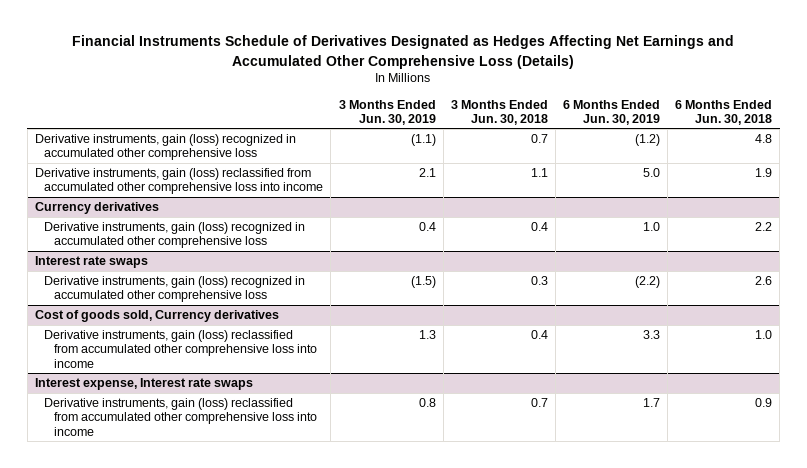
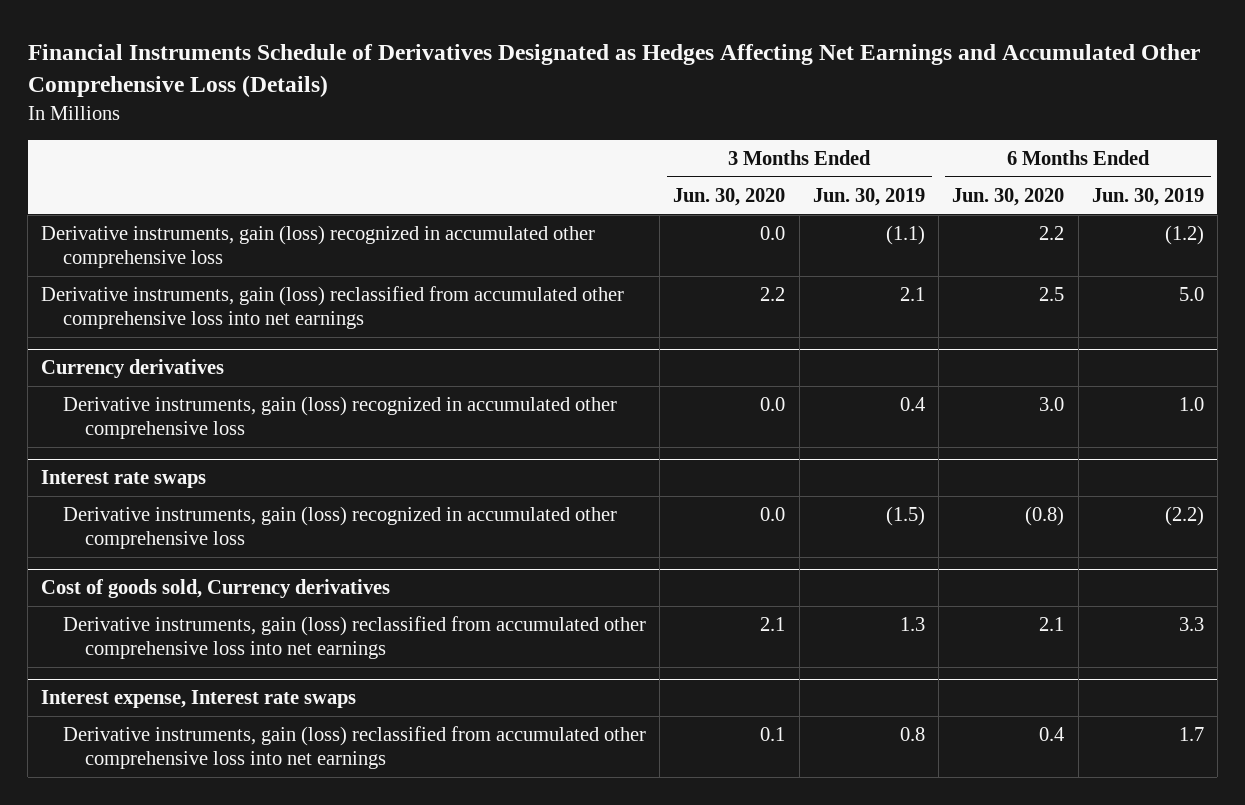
[450,99,548,125] 3 Months Ended Jun. 30, 2018 -> none
[675,99,773,125] 6 Months Ended Jun. 30, 2018 -> none
none -> [673,187,786,206] Jun. 30, 2020
none -> [952,187,1065,206] Jun. 30, 2020
[34,168,324,195] Derivative instruments, gain (loss) reclassified from accumulated other comprehensive loss into income -> [41,286,625,330] Derivative instruments, gain (loss) reclassified from accumulated other comprehensive loss into net earnings
[44,330,317,368] Derivative instruments, gain (loss) reclassified from accumulated other comprehensive loss into income -> [63,616,647,660] Derivative instruments, gain (loss) reclassified from accumulated other comprehensive loss into net earnings
[44,398,317,436] Derivative instruments, gain (loss) reclassified from accumulated other comprehensive loss into income -> [63,726,647,770] Derivative instruments, gain (loss) reclassified from accumulated other comprehensive loss into net earnings

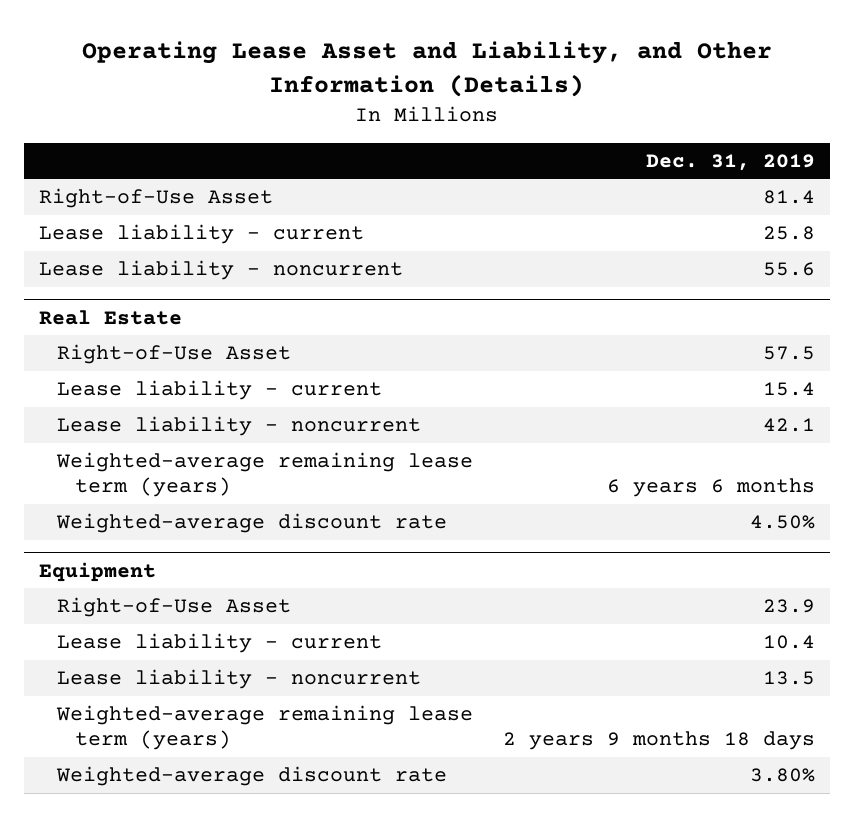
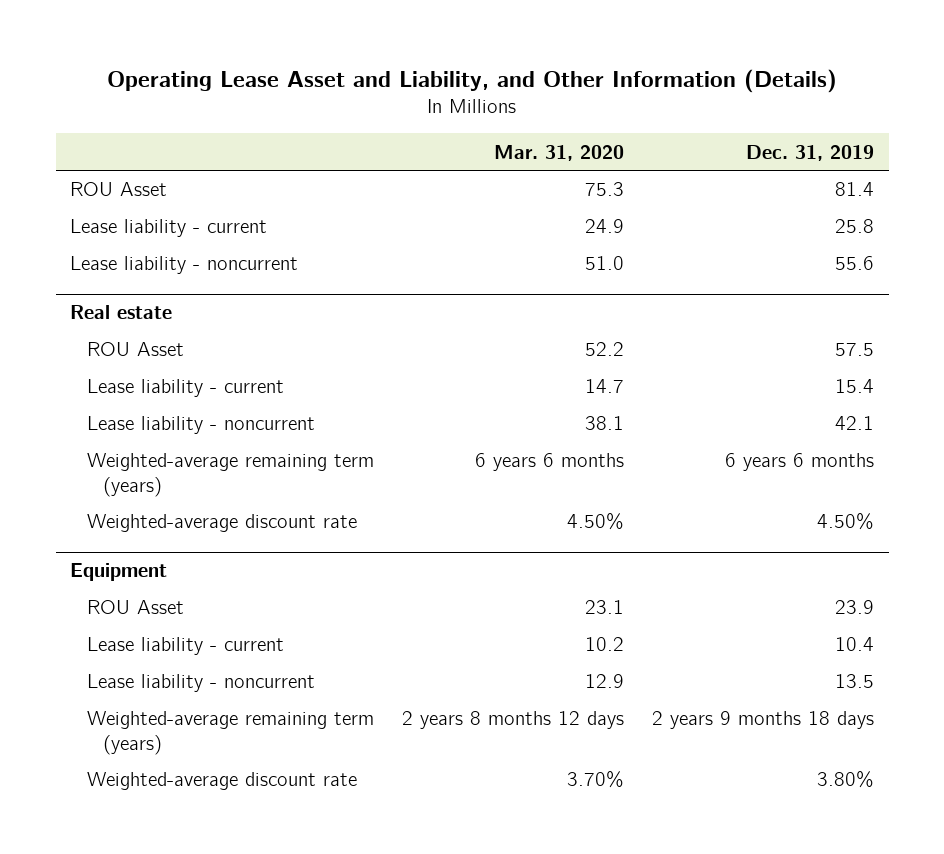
none -> [494,144,625,161] Mar. 31, 2020
[39,188,274,209] Right-of-Use Asset -> [69,182,167,197] ROU Asset
[39,309,183,325] Real Estate -> [69,305,172,320] Real estate
[57,344,292,365] Right-of-Use Asset -> [86,342,184,357] ROU Asset
[56,452,474,498] Weighted-average remaining lease term (years) -> [86,453,374,497] Weighted-average remaining term (years)
[57,597,292,618] Right-of-Use Asset -> [86,600,184,615] ROU Asset
[56,705,474,751] Weighted-average remaining lease term (years) -> [86,711,374,755] Weighted-average remaining term (years)

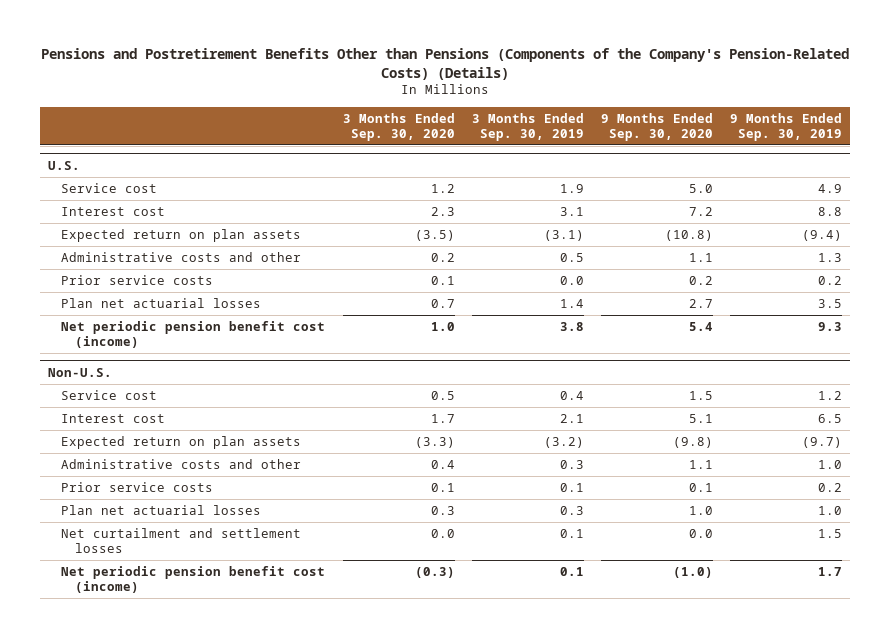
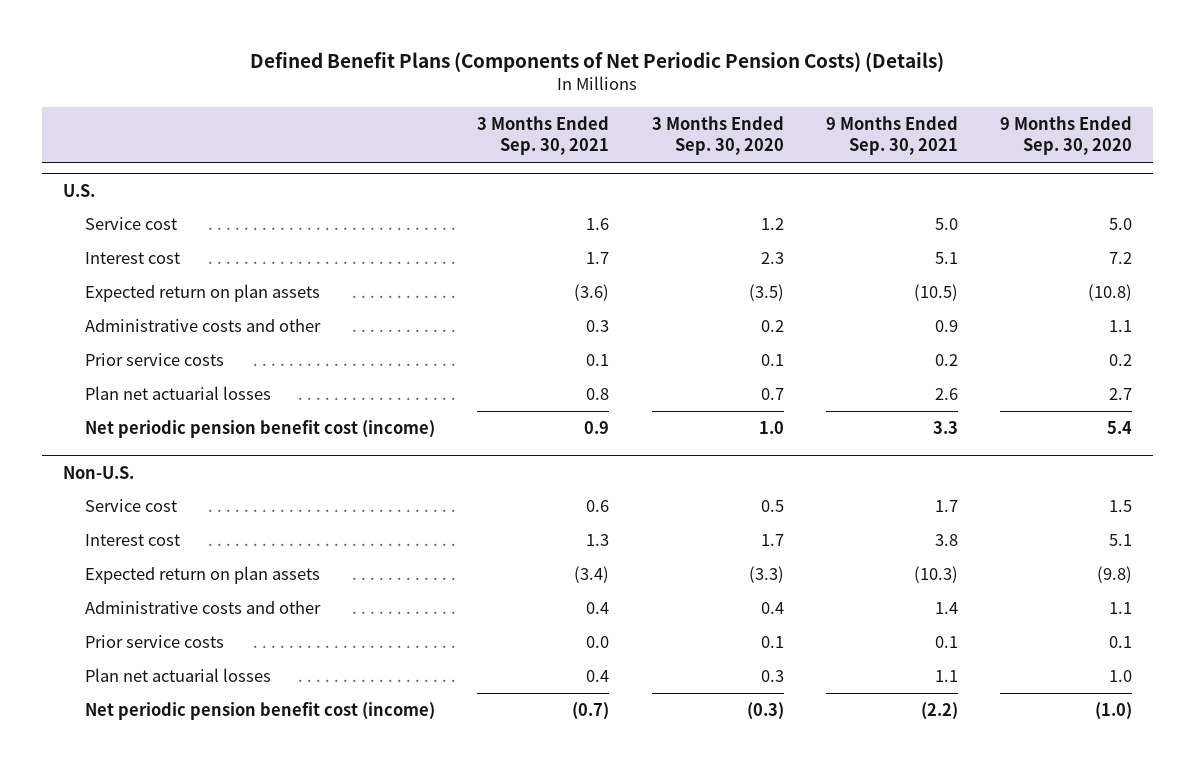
[40,47,849,80] Pensions and Postretirement Benefits Other than Pensions (Components of the Company's Pension-Related Costs) (Details) -> [250,51,945,72] Defined Benefit Plans (Components of Net Periodic Pension Costs) (Details)
[471,112,584,141] 3 Months Ended Sep. 30, 2019 -> none
[729,112,842,141] 9 Months Ended Sep. 30, 2019 -> none
none -> [477,116,610,156] 3 Months Ended Sep. 30, 2021
none -> [825,116,958,156] 9 Months Ended Sep. 30, 2021
[61,528,302,554] Net curtailment and settlement losses -> none

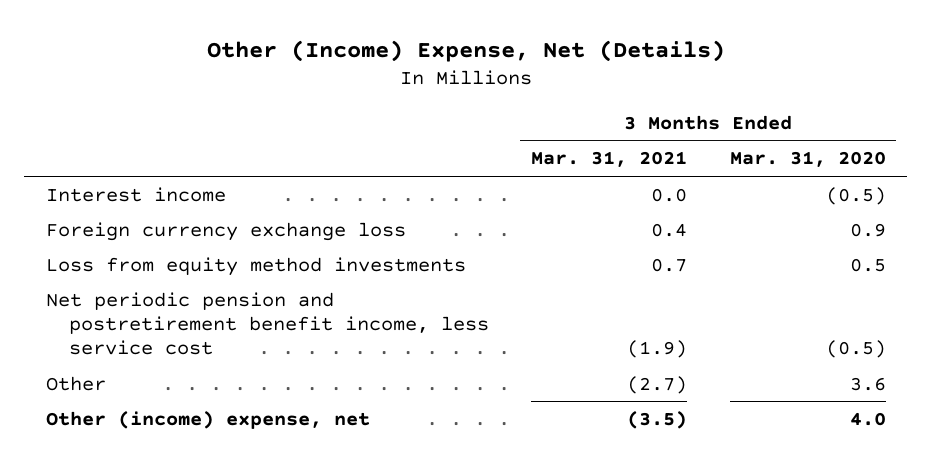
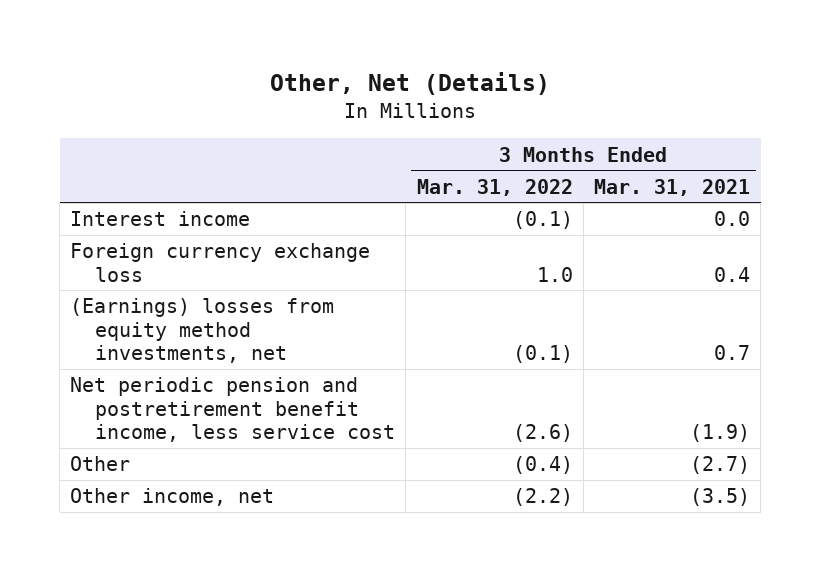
[206,39,725,62] Other (Income) Expense, Net (Details) -> [270,71,551,95] Other, Net (Details)
[729,151,886,168] Mar. 31, 2020 -> none
none -> [416,178,573,196] Mar. 31, 2022
[45,256,466,276] Loss from equity method investments -> [70,298,335,364] (Earnings) losses from equity method investments, net
[45,410,370,429] Other (income) expense, net -> [70,488,275,507] Other income, net

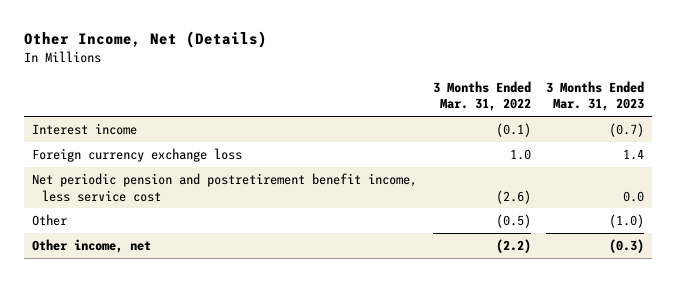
[270,71,551,95] Other, Net (Details) -> [23,30,267,48] Other Income, Net (Details)
[594,178,751,196] Mar. 31, 2021 -> none
none -> [546,80,645,112] 3 Months Ended Mar. 31, 2023
[70,298,335,364] (Earnings) losses from equity method investments, net -> none
[512,456,573,475] (0.4) -> [495,213,531,228] (0.5)

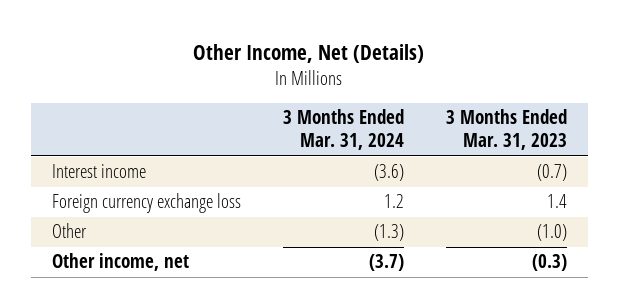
[432,80,531,112] 3 Months Ended Mar. 31, 2022 -> none
none -> [282,109,404,151] 3 Months Ended Mar. 31, 2024
[31,172,417,202] Net periodic pension and postretirement benefit income, less service cost -> none

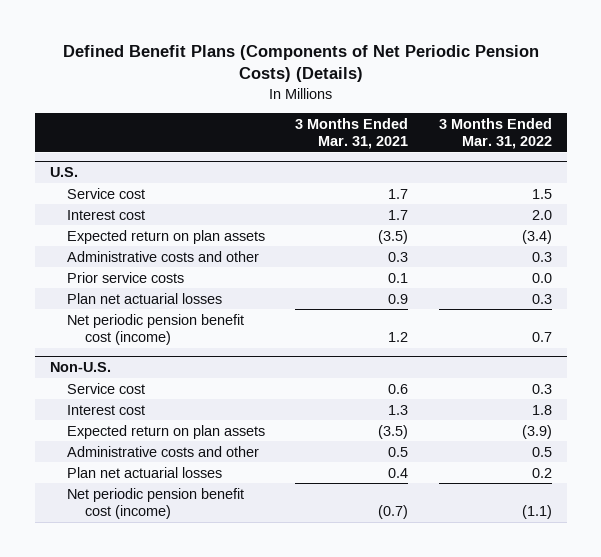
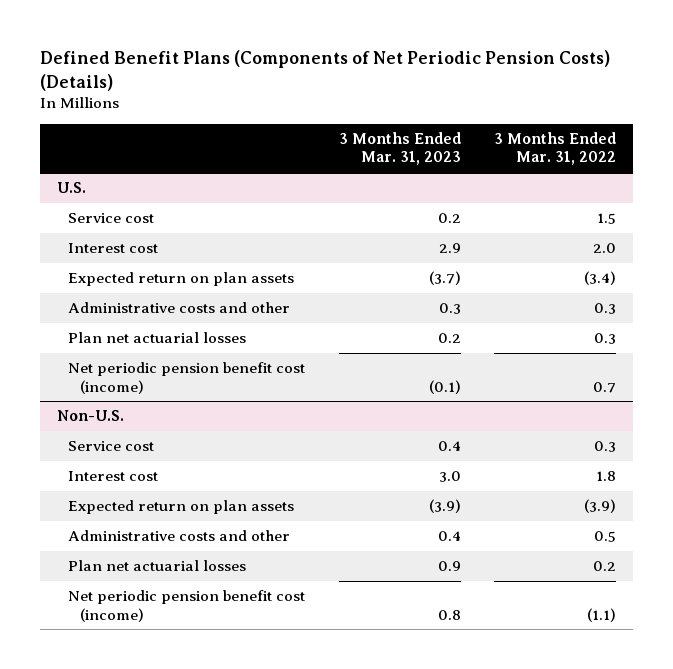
[295,117,409,149] 3 Months Ended Mar. 31, 2021 -> none
none -> [338,132,461,166] 3 Months Ended Mar. 31, 2023
[67,271,185,283] Prior service costs -> none

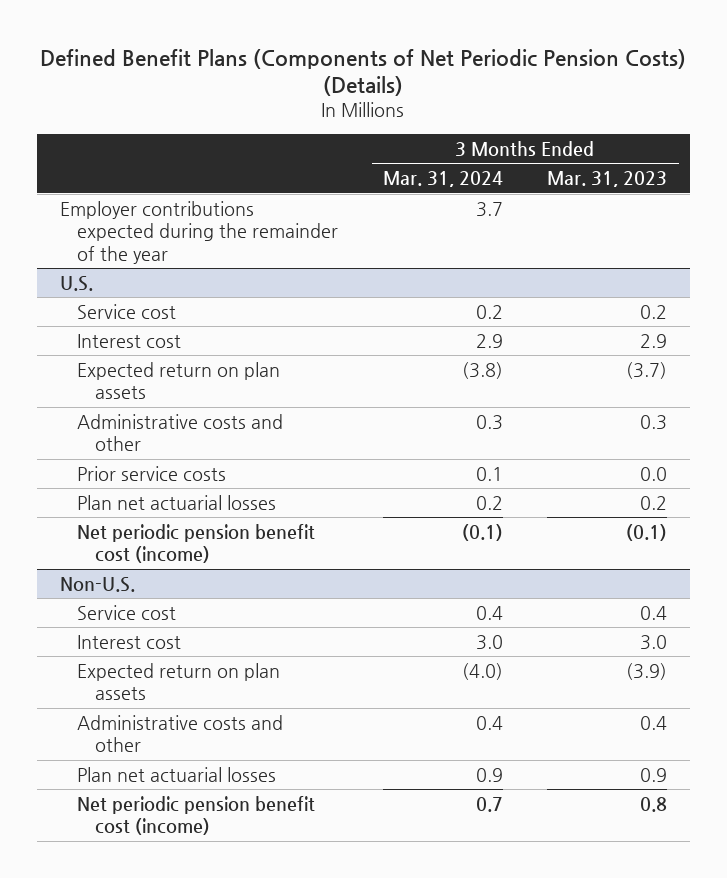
[493,132,616,166] 3 Months Ended Mar. 31, 2022 -> none
none -> [382,171,503,188] Mar. 31, 2024
none -> [59,200,339,264] Employer contributions expected during the remainder of the year
none -> [77,465,227,481] Prior service costs

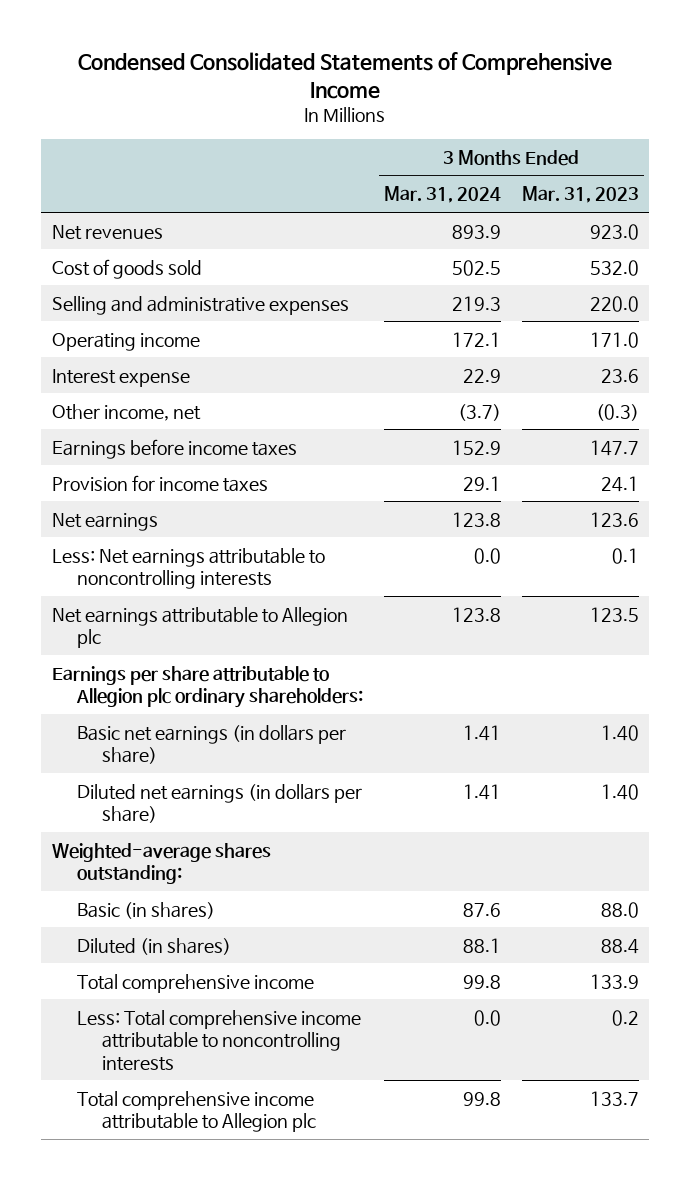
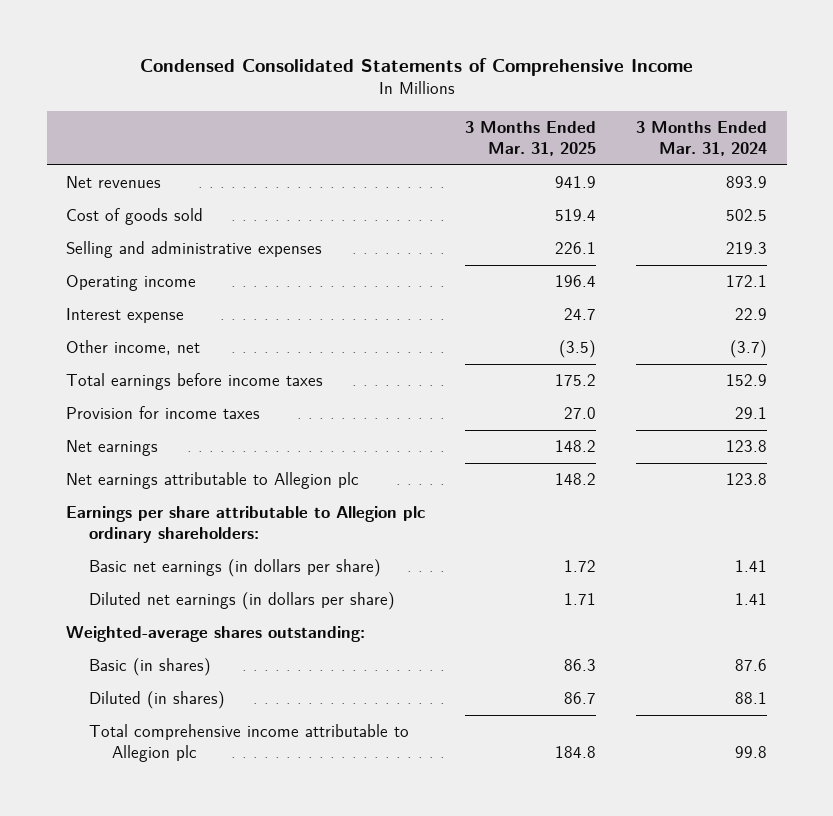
[521,186,639,204] Mar. 31, 2023 -> none
none -> [465,120,597,157] 3 Months Ended Mar. 31, 2025
[51,438,297,459] Earnings before income taxes -> [66,373,324,391] Total earnings before income taxes
[51,547,325,590] Less: Net earnings attributable to noncontrolling interests -> none
[76,973,314,993] Total comprehensive income -> none
[76,1009,361,1071] Less: Total comprehensive income attributable to noncontrolling interests -> none

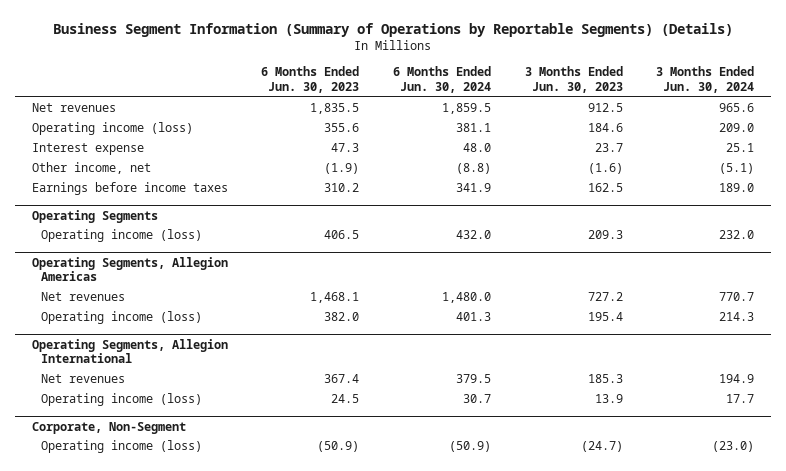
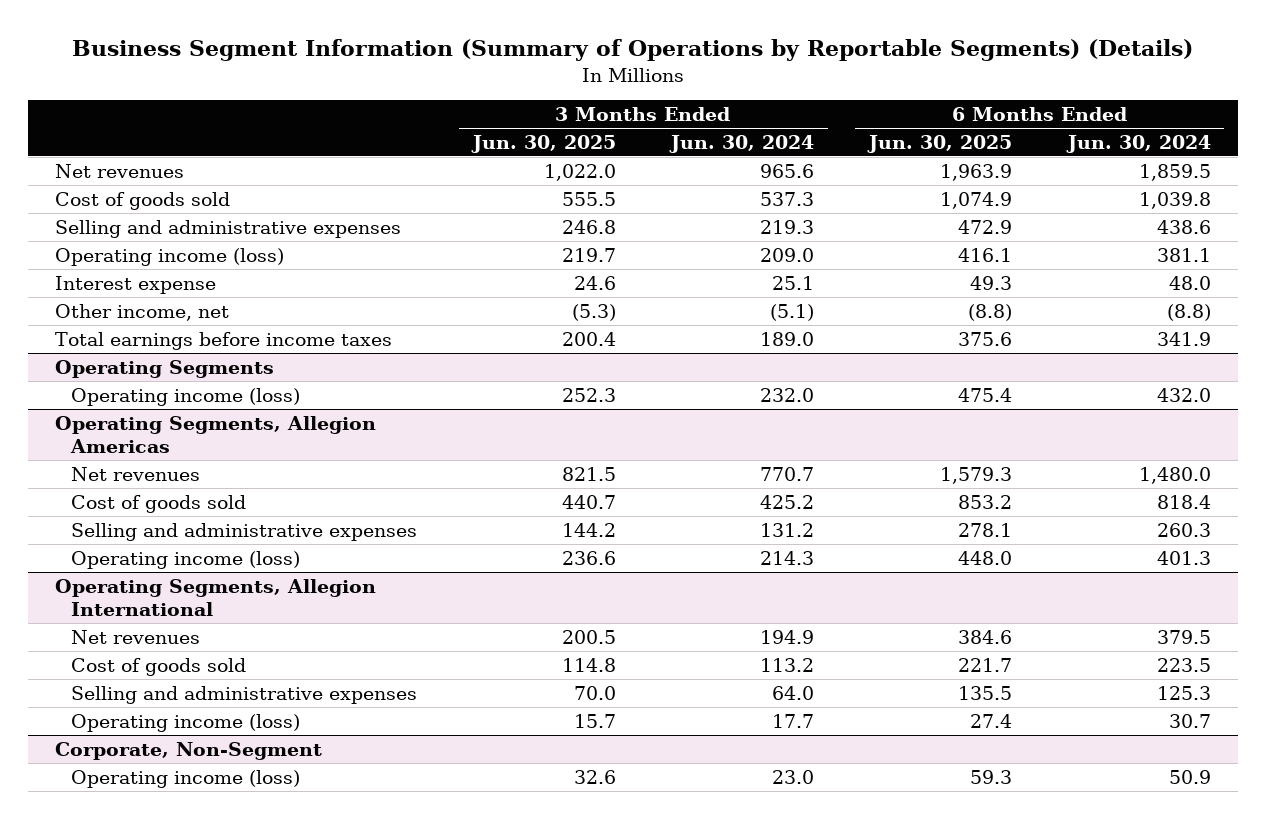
[261,66,360,93] 6 Months Ended Jun. 30, 2023 -> none
[524,66,623,93] 3 Months Ended Jun. 30, 2023 -> none
none -> [470,134,616,153] Jun. 30, 2025
none -> [867,134,1013,153] Jun. 30, 2025
none -> [55,191,231,210] Cost of goods sold
none -> [55,219,402,238] Selling and administrative expenses
[31,182,228,196] Earnings before income taxes -> [55,331,393,350] Total earnings before income taxes
none -> [71,494,247,513] Cost of goods sold
none -> [71,522,418,541] Selling and administrative expenses
none -> [71,657,247,676] Cost of goods sold
none -> [71,685,418,704] Selling and administrative expenses
[448,441,491,453] (50.9) -> [1168,769,1211,784] 50.9
[712,441,755,453] (23.0) -> [771,769,814,784] 23.0

